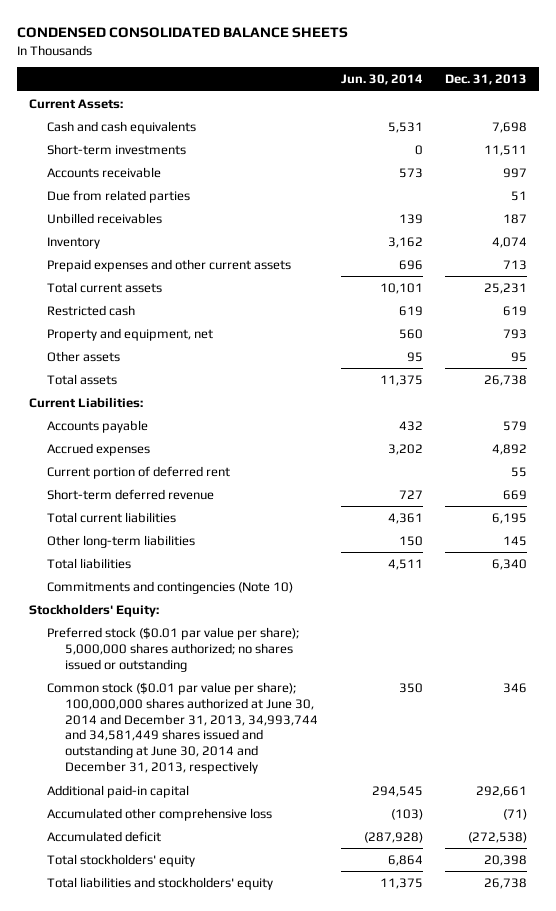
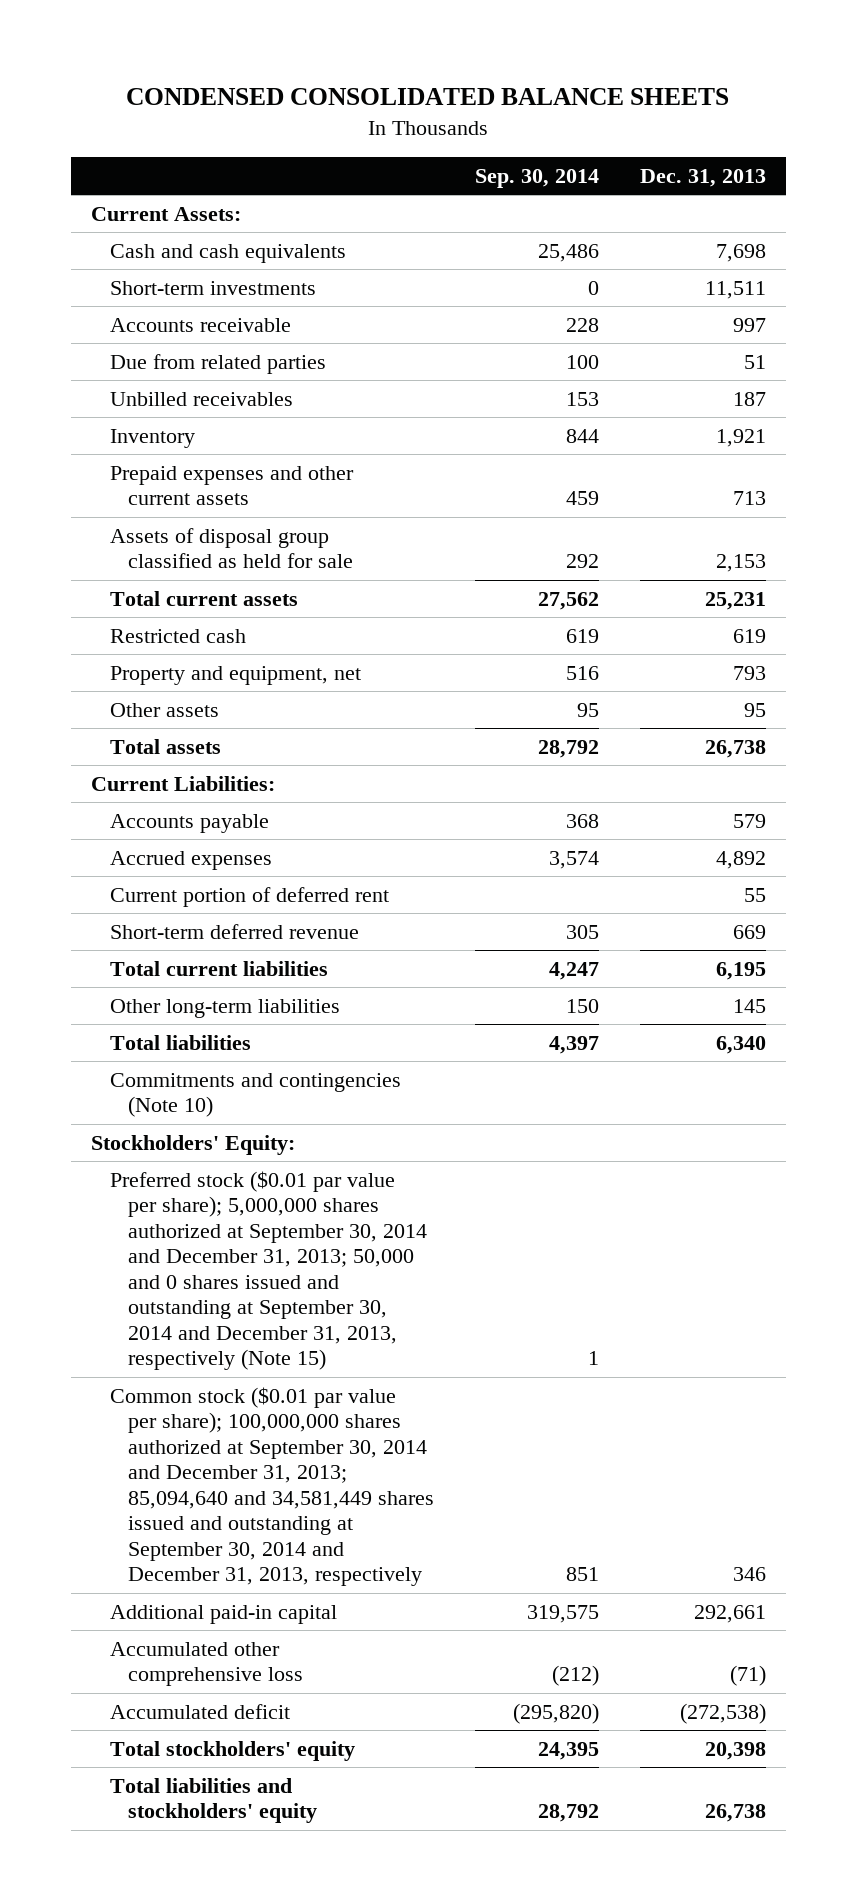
[340,74,423,86] Jun. 30, 2014 -> none
none -> [474,168,599,188] Sep. 30, 2014
[492,236,528,248] 4,074 -> [715,428,766,447] 1,921
none -> [109,527,353,569] Assets of disposal group classified as held for sale
[47,626,300,672] Preferred stock ($0.01 par value per share); 5,000,000 shares authorized; no shares issued or outstanding -> [109,1170,427,1371] Preferred stock ($0.01 par value per share); 5,000,000 shares authorized at September 30, 2014 and December 31, 2013; 50,000 and 0 shares issued and outstanding at September 30, 2014 and December 31, 2013, respectively (Note 15)
[47,681,319,774] Common stock ($0.01 par value per share); 100,000,000 shares authorized at June 30, 2014 and December 31, 2013, 34,993,744 and 34,581,449 shares issued and outstanding at June 30, 2014 and December 31, 2013, respectively -> [109,1386,434,1587] Common stock ($0.01 par value per share); 100,000,000 shares authorized at September 30, 2014 and December 31, 2013; 85,094,640 and 34,581,449 shares issued and outstanding at September 30, 2014 and December 31, 2013, respectively

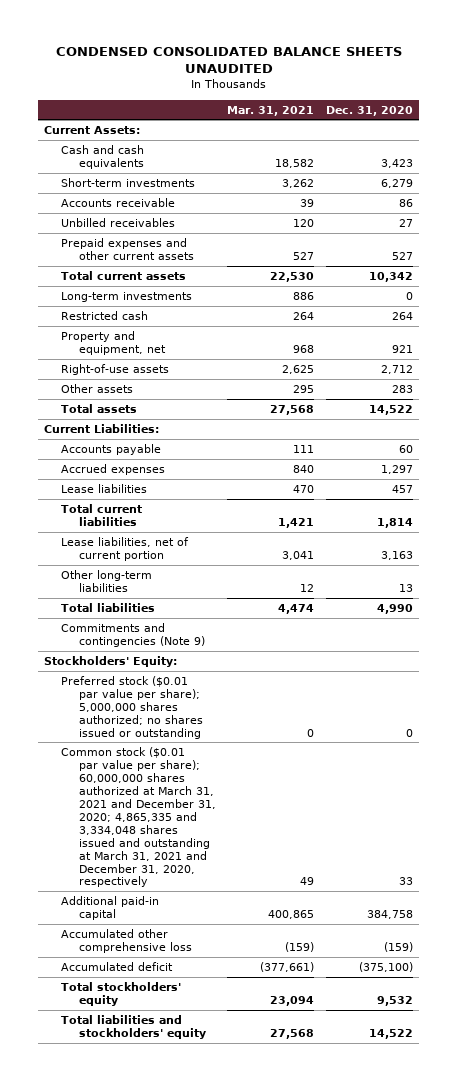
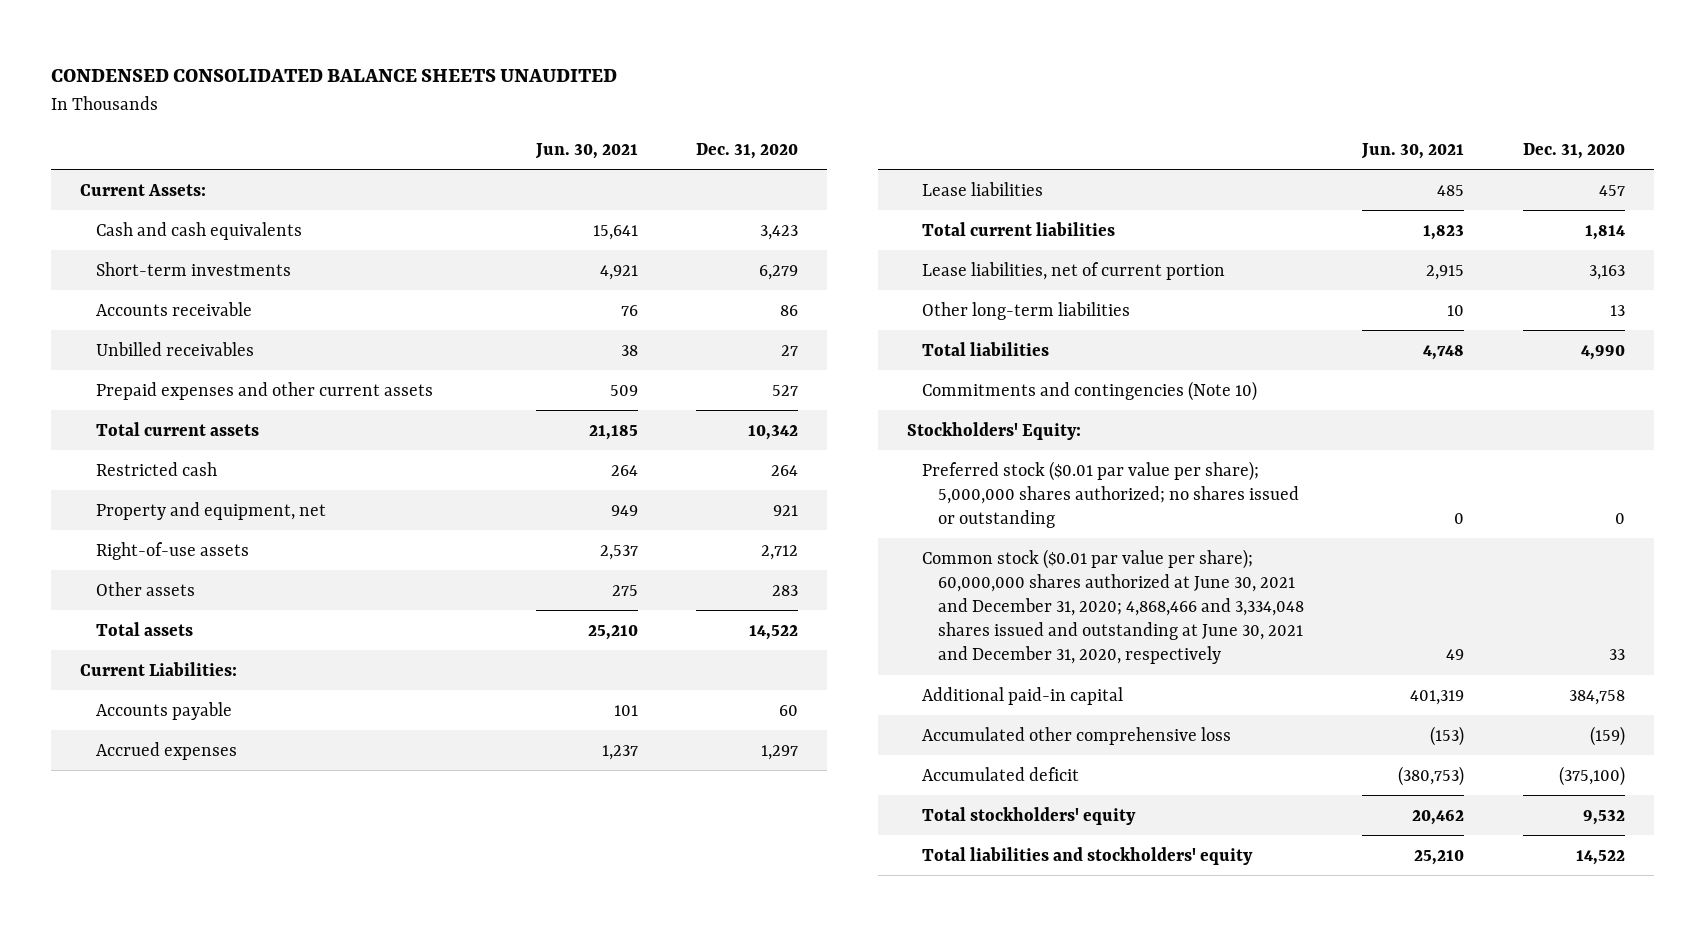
[227,105,315,116] Mar. 31, 2021 -> none
none -> [534,143,638,160] Jun. 30, 2021
[61,291,193,302] Long-term investments -> none
[61,622,205,647] Commitments and contingencies (Note 9) -> [922,380,1258,401] Commitments and contingencies (Note 10)
[61,746,216,888] Common stock ($0.01 par value per share); 60,000,000 shares authorized at March 31, 2021 and December 31, 2020; 4,865,335 and 3,334,048 shares issued and outstanding at March 31, 2021 and December 31, 2020, respectively -> [922,548,1304,665] Common stock ($0.01 par value per share); 60,000,000 shares authorized at June 30, 2021 and December 31, 2020; 4,868,466 and 3,334,048 shares issued and outstanding at June 30, 2021 and December 31, 2020, respectively

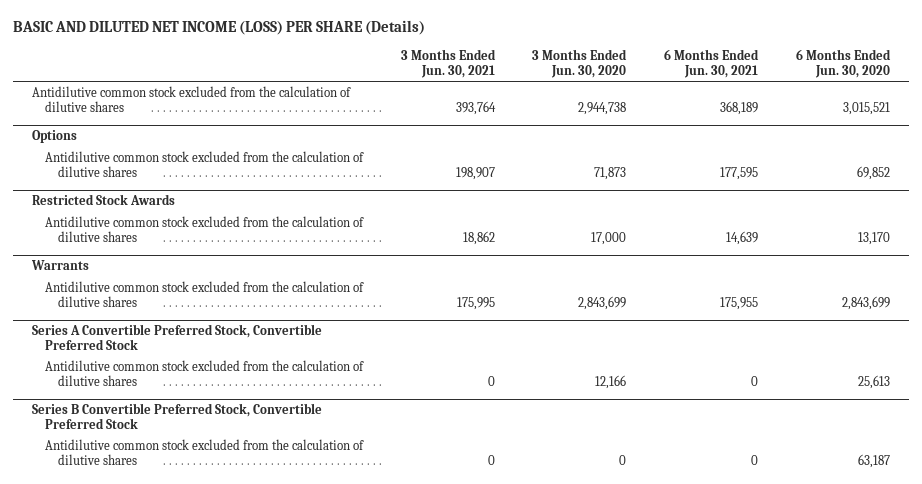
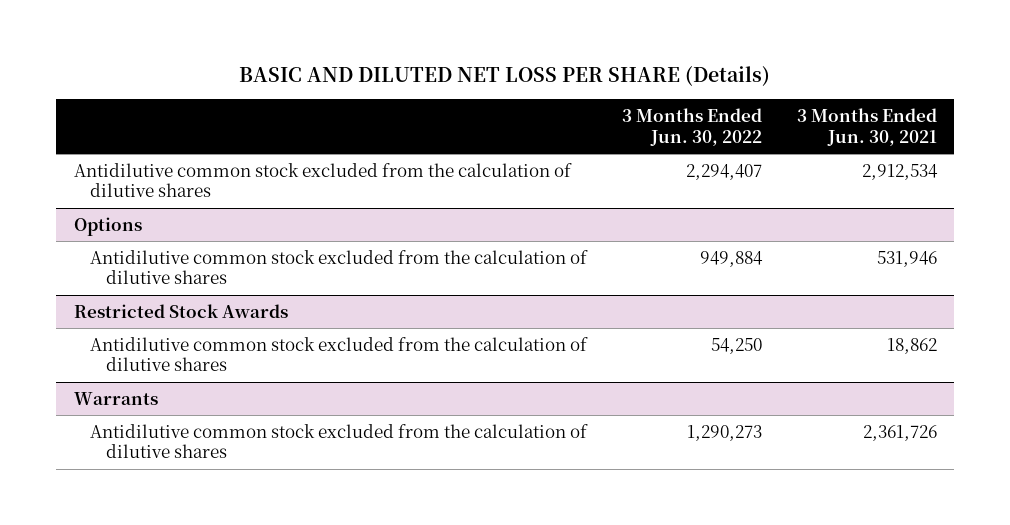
[12,20,425,36] BASIC AND DILUTED NET INCOME (LOSS) PER SHARE (Details) -> [239,66,771,87] BASIC AND DILUTED NET LOSS PER SHARE (Details)
[532,48,628,78] 3 Months Ended Jun. 30, 2020 -> none
[664,48,760,78] 6 Months Ended Jun. 30, 2021 -> none
[796,48,892,78] 6 Months Ended Jun. 30, 2020 -> none
none -> [621,108,762,146] 3 Months Ended Jun. 30, 2022
[455,100,496,115] 393,764 -> [861,163,938,180] 2,912,534
[455,166,495,180] 198,907 -> [876,250,937,267] 531,946
[31,324,322,351] Series A Convertible Preferred Stock, Convertible Preferred Stock -> none
[44,359,364,386] Antidilutive common stock excluded from the calculation of dilutive shares -> none
[31,403,322,430] Series B Convertible Preferred Stock, Convertible Preferred Stock -> none
[44,438,364,465] Antidilutive common stock excluded from the calculation of dilutive shares -> none
[456,296,495,310] 175,995 -> [862,424,937,441] 2,361,726

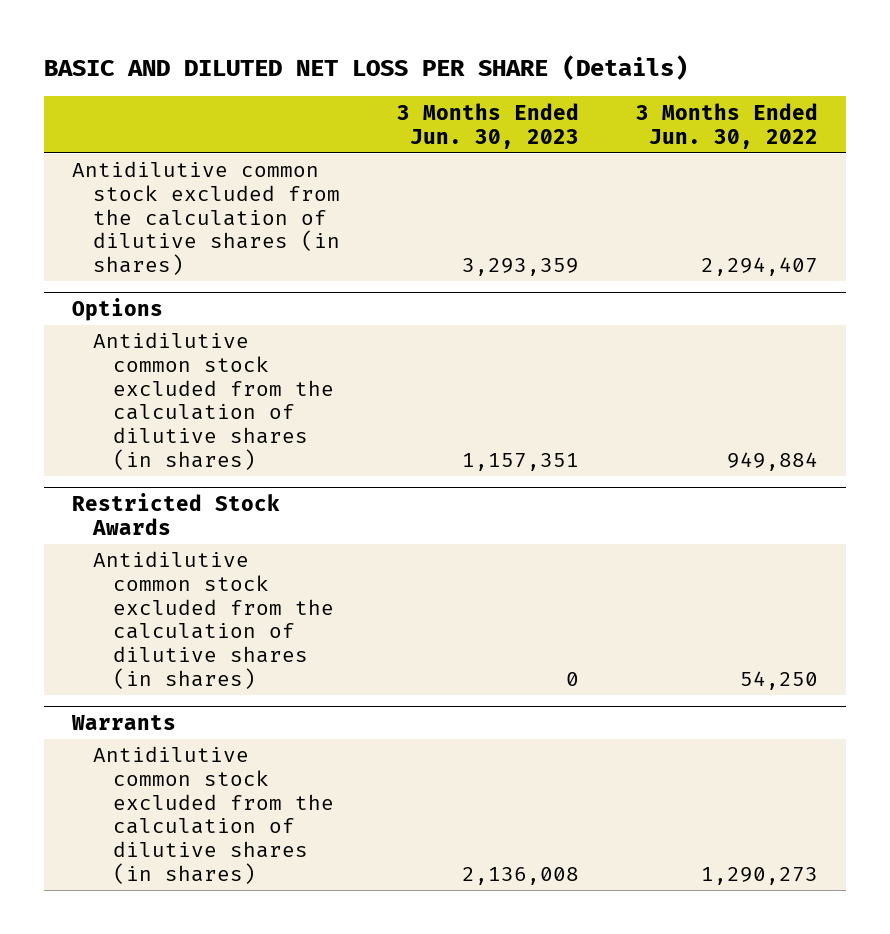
[796,108,937,146] 3 Months Ended Jun. 30, 2021 -> none
none -> [396,102,579,149] 3 Months Ended Jun. 30, 2023
[73,162,572,198] Antidilutive common stock excluded from the calculation of dilutive shares -> [72,161,340,276] Antidilutive common stock excluded from the calculation of dilutive shares (in shares)
[89,249,588,285] Antidilutive common stock excluded from the calculation of dilutive shares -> [92,332,334,470] Antidilutive common stock excluded from the calculation of dilutive shares (in shares)
[89,336,588,372] Antidilutive common stock excluded from the calculation of dilutive shares -> [92,551,334,689] Antidilutive common stock excluded from the calculation of dilutive shares (in shares)
[89,423,588,459] Antidilutive common stock excluded from the calculation of dilutive shares -> [92,746,334,884] Antidilutive common stock excluded from the calculation of dilutive shares (in shares)

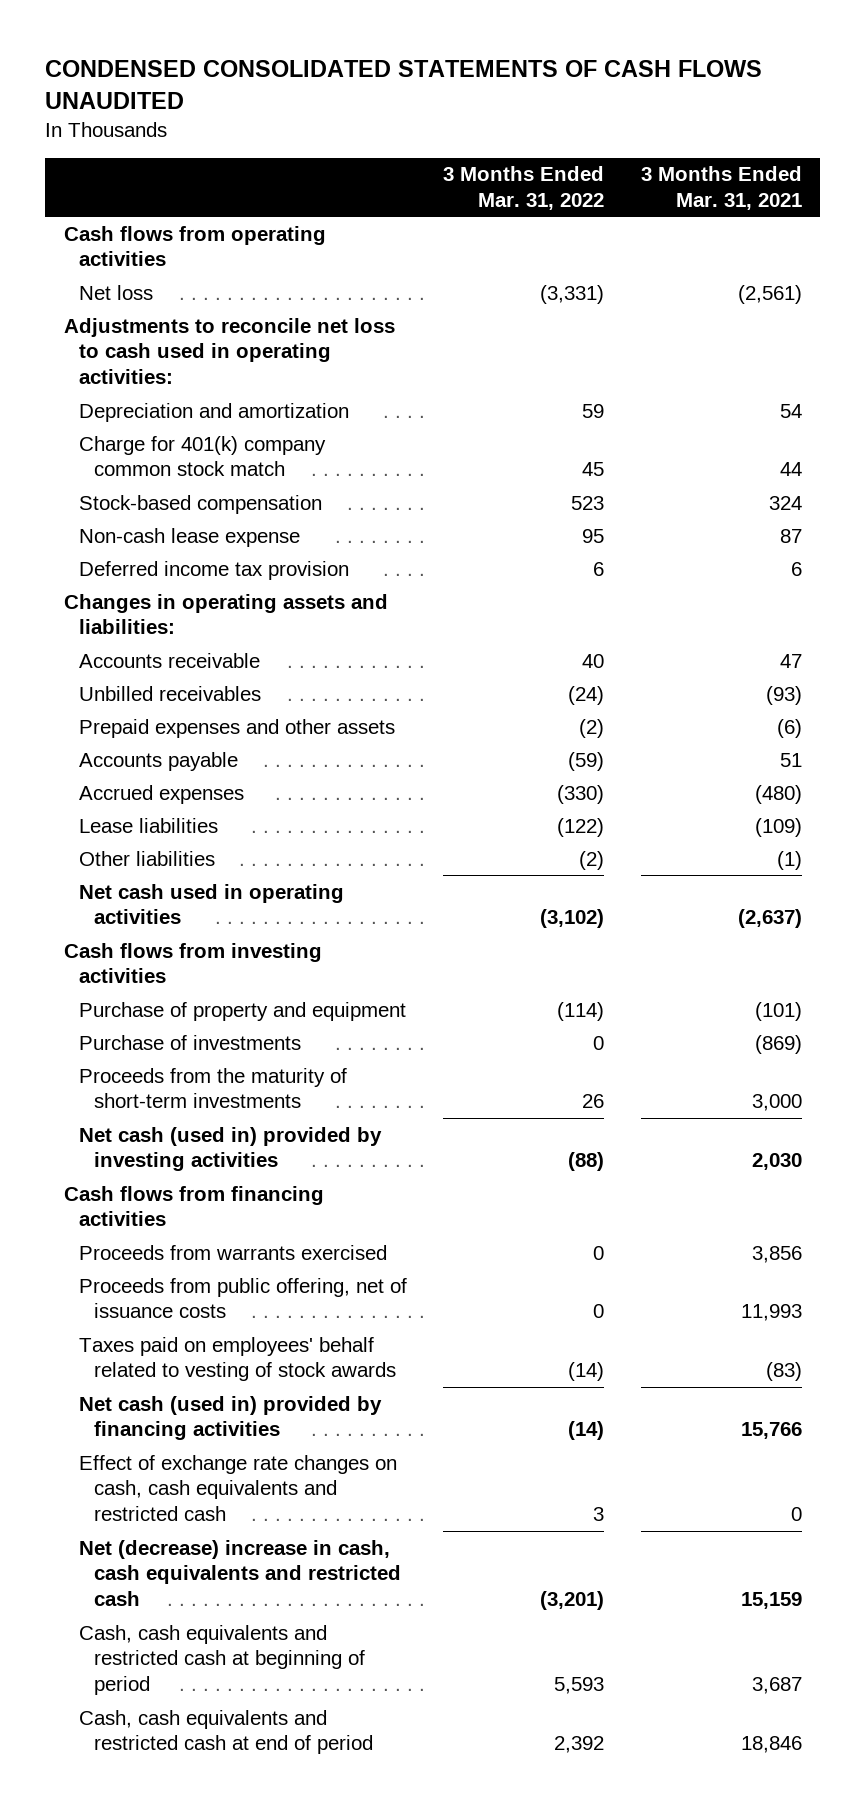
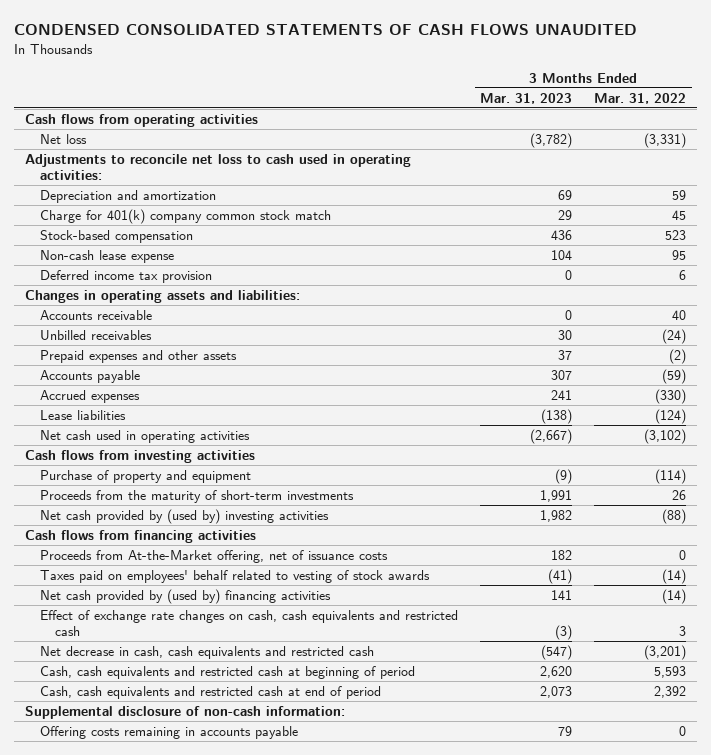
[640,166,802,211] 3 Months Ended Mar. 31, 2021 -> none
none -> [480,92,573,104] Mar. 31, 2023
[78,850,215,866] Other liabilities -> none
[557,817,605,837] (122) -> [655,408,687,424] (124)
[78,1034,301,1050] Purchase of investments -> none
[78,1126,382,1172] Net cash (used in) provided by investing activities -> [39,508,329,524] Net cash provided by (used by) investing activities
[78,1244,387,1260] Proceeds from warrants exercised -> none
[78,1277,407,1319] Proceeds from public offering, net of issuance costs -> [39,549,388,563] Proceeds from At-the-Market offering, net of issuance costs
[78,1395,382,1441] Net cash (used in) provided by financing activities -> [39,588,331,604] Net cash provided by (used by) financing activities
[78,1539,401,1607] Net (decrease) increase in cash, cash equivalents and restricted cash -> [39,645,374,659] Net decrease in cash, cash equivalents and restricted cash
none -> [25,705,346,719] Supplemental disclosure of non-cash information:
none -> [39,725,298,739] Offering costs remaining in accounts payable

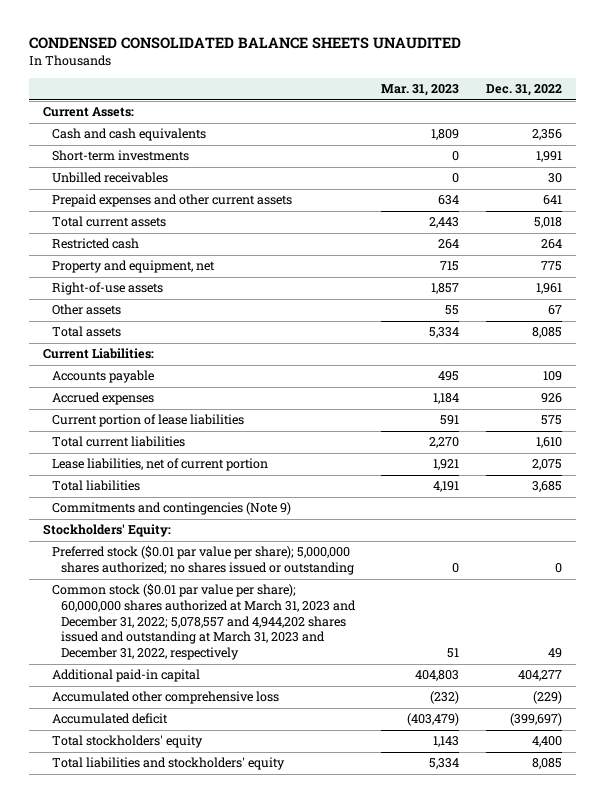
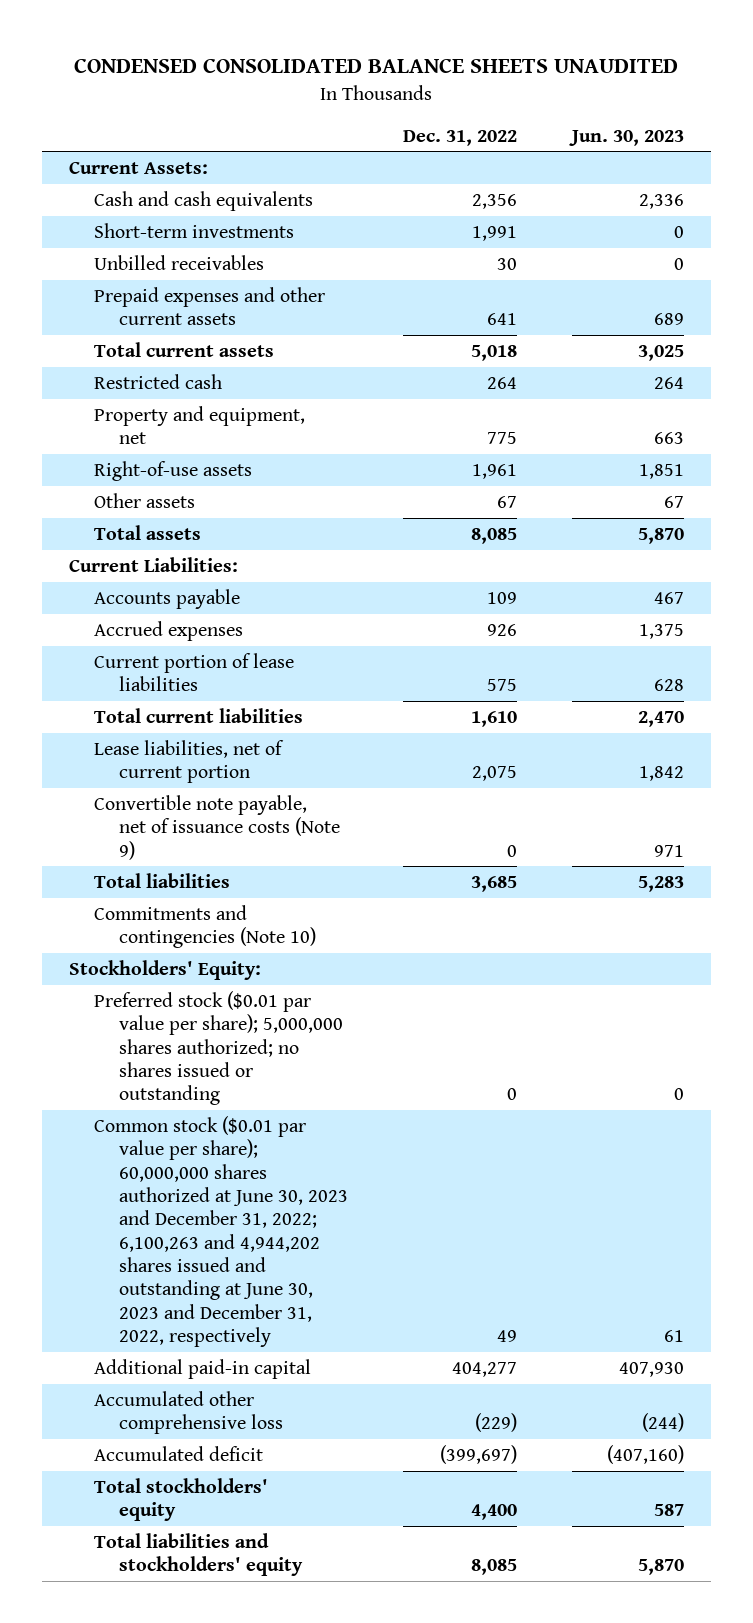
[381,84,460,97] Mar. 31, 2023 -> none
none -> [568,129,684,146] Jun. 30, 2023
none -> [94,795,341,860] Convertible note payable, net of issuance costs (Note 9)
[51,502,291,516] Commitments and contingencies (Note 9) -> [94,905,317,949] Commitments and contingencies (Note 10)
[51,583,356,661] Common stock ($0.01 par value per share); 60,000,000 shares authorized at March 31, 2023 and December 31, 2022; 5,078,557 and 4,944,202 shares issued and outstanding at March 31, 2023 and December 31, 2022, respectively -> [94,1116,349,1348] Common stock ($0.01 par value per share); 60,000,000 shares authorized at June 30, 2023 and December 31, 2022; 6,100,263 and 4,944,202 shares issued and outstanding at June 30, 2023 and December 31, 2022, respectively

